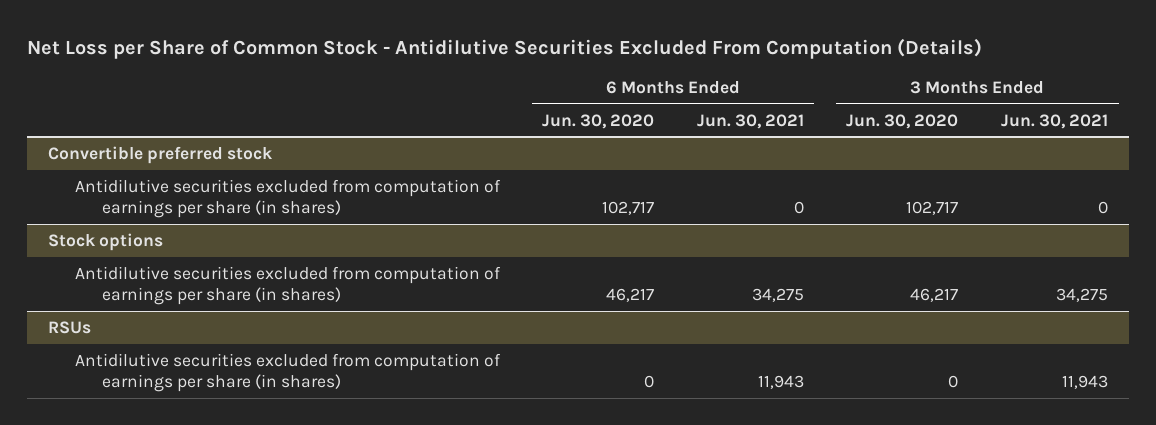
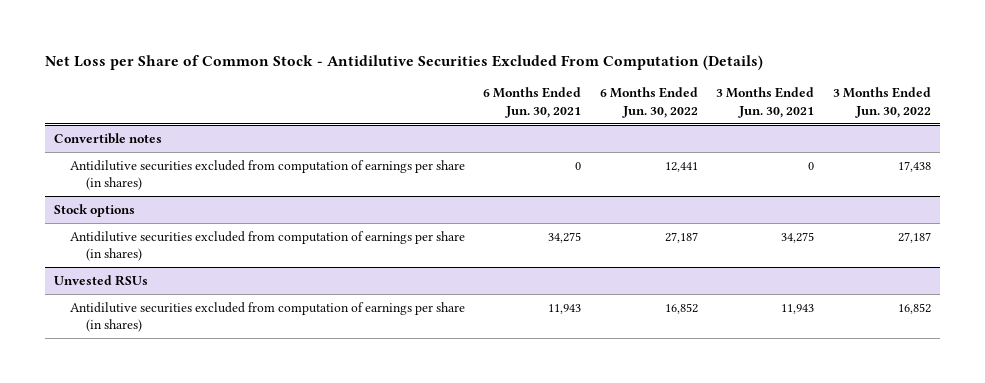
[542,113,655,129] Jun. 30, 2020 -> none
[846,113,959,129] Jun. 30, 2020 -> none
none -> [599,87,698,118] 6 Months Ended Jun. 30, 2022
none -> [832,87,931,118] 3 Months Ended Jun. 30, 2022
[47,145,273,164] Convertible preferred stock -> none
none -> [53,132,162,144] Convertible notes
[47,320,91,334] RSUs -> [53,274,148,286] Unvested RSUs

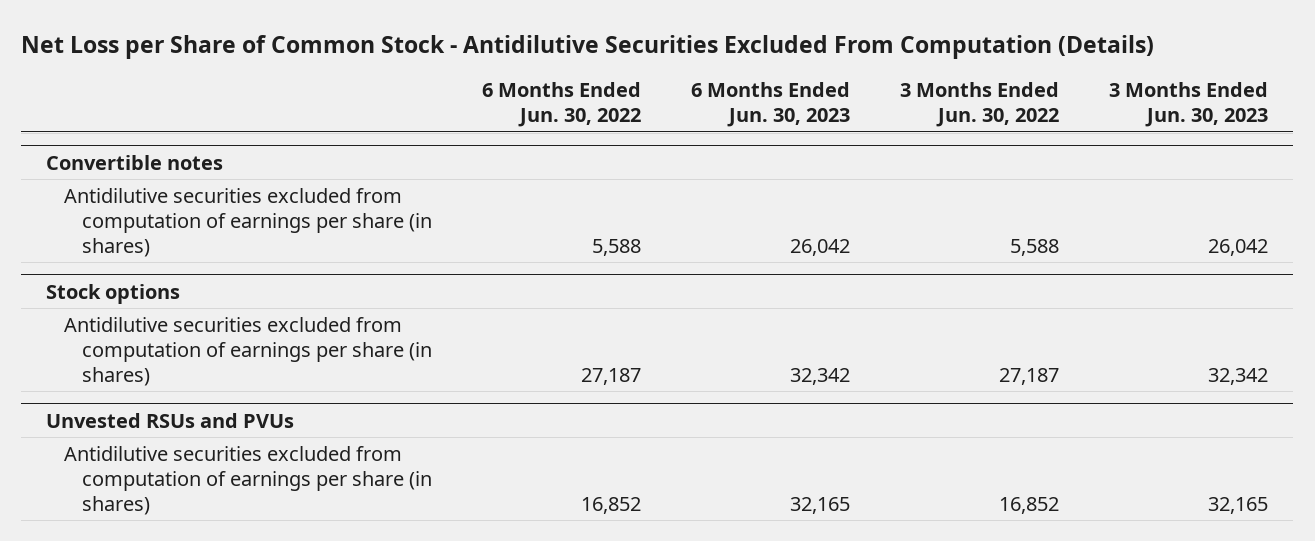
[483,87,582,118] 6 Months Ended Jun. 30, 2021 -> none
[716,87,815,118] 3 Months Ended Jun. 30, 2021 -> none
none -> [690,82,850,127] 6 Months Ended Jun. 30, 2023
none -> [1109,82,1269,127] 3 Months Ended Jun. 30, 2023
[664,161,698,172] 12,441 -> [591,238,641,256] 5,588
[897,160,931,172] 17,438 -> [1010,238,1060,256] 5,588
[53,274,148,286] Unvested RSUs -> [46,412,295,428] Unvested RSUs and PVUs

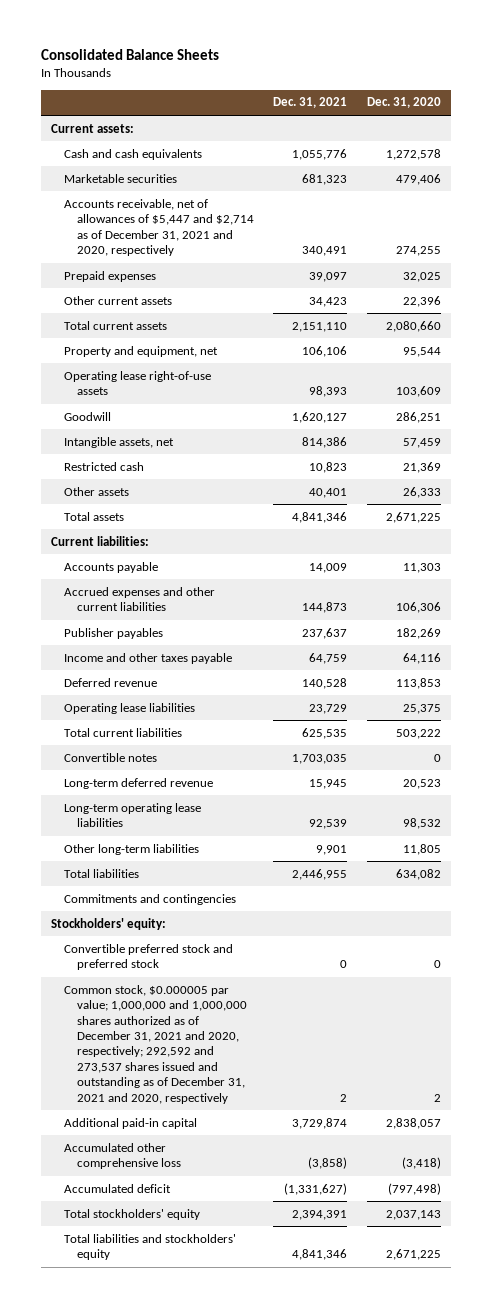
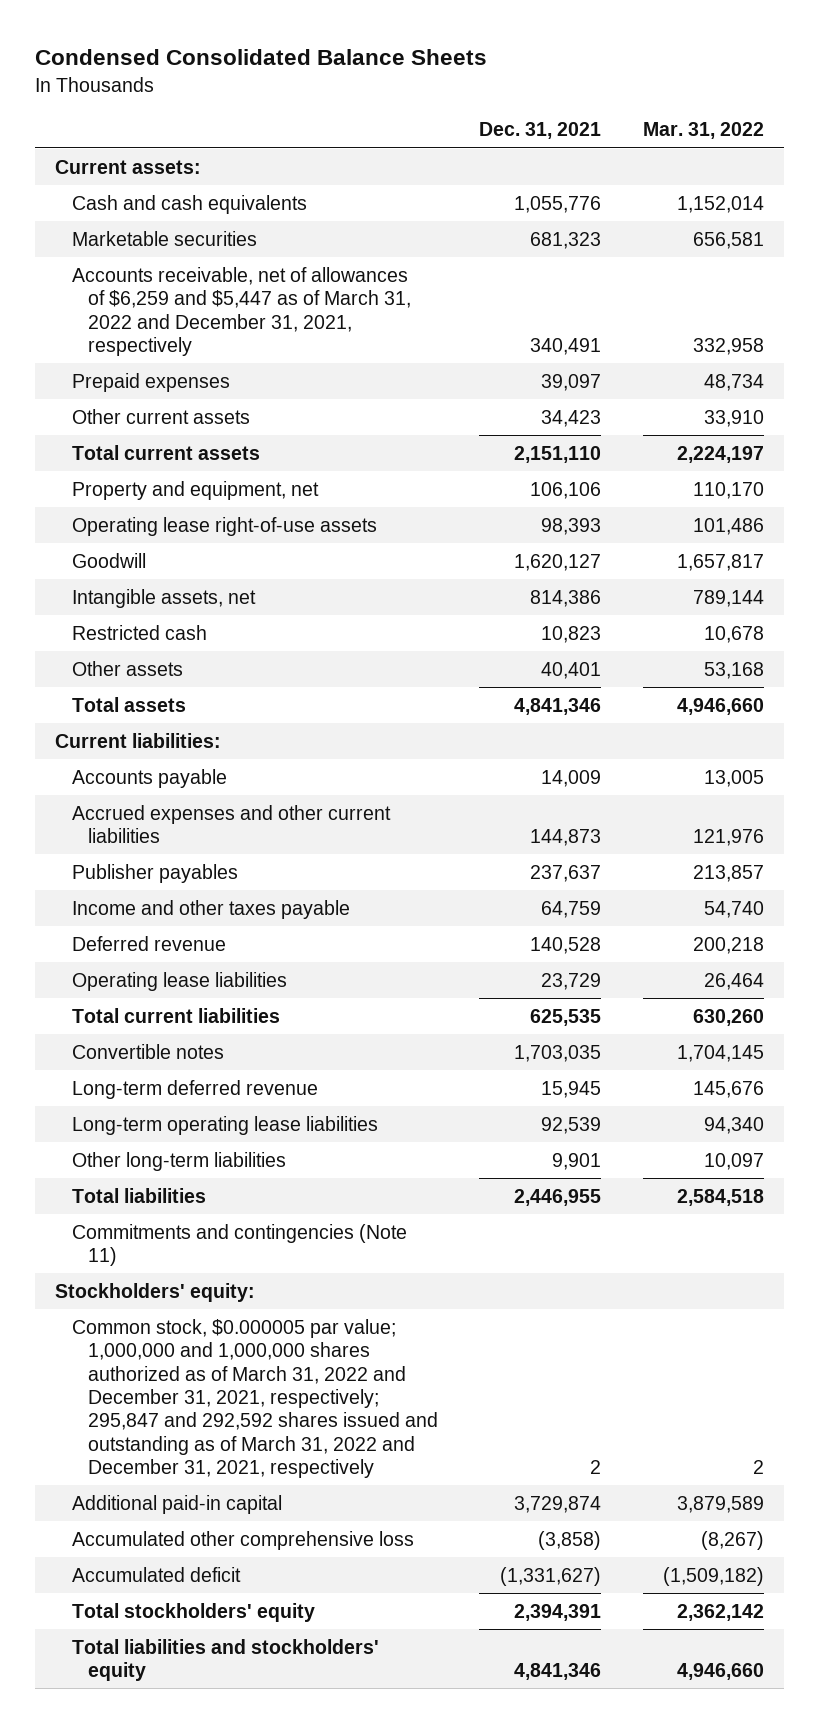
[41,49,220,61] Consolidated Balance Sheets -> [34,49,487,66] Condensed Consolidated Balance Sheets
[367,97,442,109] Dec. 31, 2020 -> none
none -> [642,122,764,140] Mar. 31, 2022
[63,198,254,256] Accounts receivable, net of allowances of $5,447 and $2,714 as of December 31, 2021 and 2020, respectively -> [71,266,411,356] Accounts receivable, net of allowances of $6,259 and $5,447 as of March 31, 2022 and December 31, 2021, respectively
[63,893,236,905] Commitments and contingencies -> [71,1223,407,1267] Commitments and contingencies (Note 11)
[63,943,233,971] Convertible preferred stock and preferred stock -> none
[63,984,247,1104] Common stock, $0.000005 par value; 1,000,000 and 1,000,000 shares authorized as of December 31, 2021 and 2020, respectively; 292,592 and 273,537 shares issued and outstanding as of December 31, 2021 and 2020, respectively -> [71,1318,438,1479] Common stock, $0.000005 par value; 1,000,000 and 1,000,000 shares authorized as of March 31, 2022 and December 31, 2021, respectively; 295,847 and 292,592 shares issued and outstanding as of March 31, 2022 and December 31, 2021, respectively

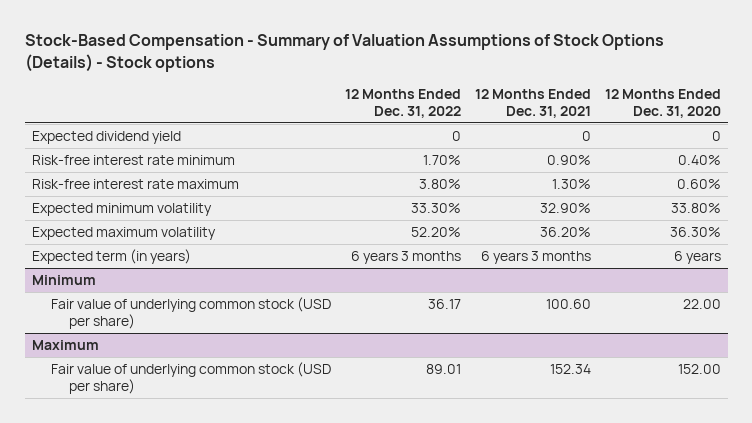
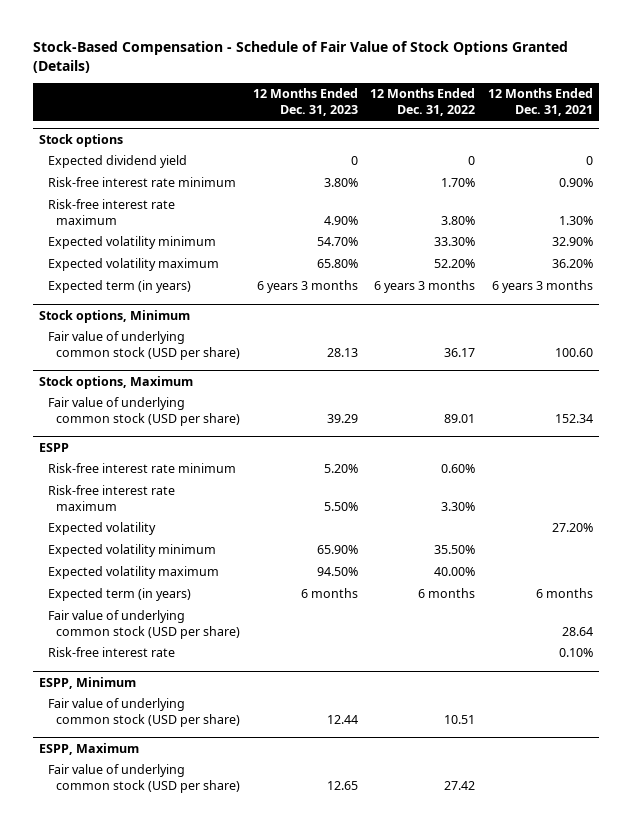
[24,34,664,72] Stock-Based Compensation - Summary of Valuation Assumptions of Stock Options (Details) - Stock options -> [32,40,568,73] Stock-Based Compensation - Schedule of Fair Value of Stock Options Granted (Details)
[604,88,721,118] 12 Months Ended Dec. 31, 2020 -> none
none -> [252,88,358,116] 12 Months Ended Dec. 31, 2023
none -> [38,133,123,147] Stock options
[31,203,212,217] Expected minimum volatility -> [47,236,216,250] Expected volatility minimum
[31,227,216,241] Expected maximum volatility -> [47,258,219,272] Expected volatility maximum
[31,275,96,286] Minimum -> none
none -> [38,309,190,323] Stock options, Minimum
[31,340,99,351] Maximum -> none
none -> [38,375,193,389] Stock options, Maximum
none -> [38,442,69,452] ESPP
none -> [47,463,236,474] Risk-free interest rate minimum
none -> [47,485,175,511] Risk-free interest rate maximum
none -> [47,522,156,536] Expected volatility
none -> [47,544,216,558] Expected volatility minimum
none -> [47,566,219,580] Expected volatility maximum
none -> [47,588,191,602] Expected term (in years)
none -> [47,610,241,639] Fair value of underlying common stock (USD per share)
none -> [47,647,175,658] Risk-free interest rate
none -> [38,676,136,689] ESPP, Minimum
none -> [47,698,241,727] Fair value of underlying common stock (USD per share)
none -> [38,742,139,755] ESPP, Maximum
none -> [47,764,241,793] Fair value of underlying common stock (USD per share)

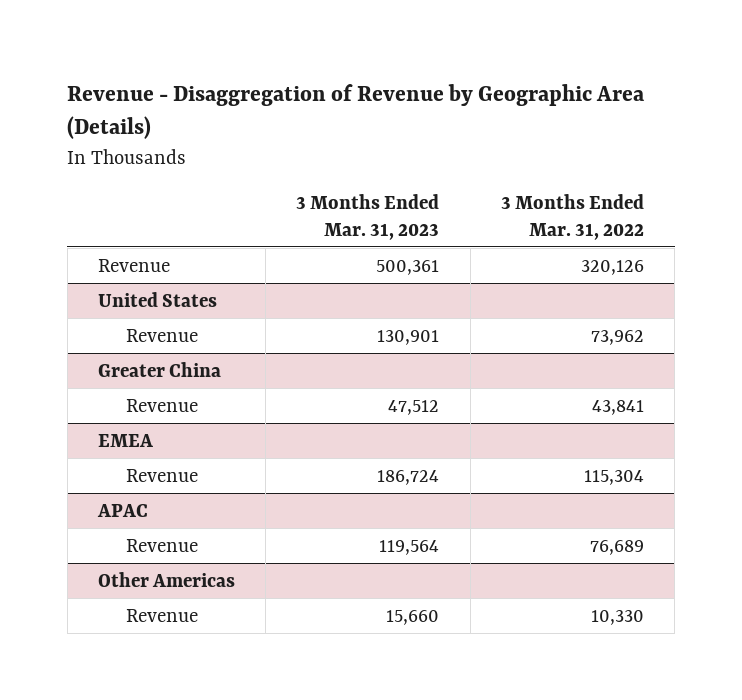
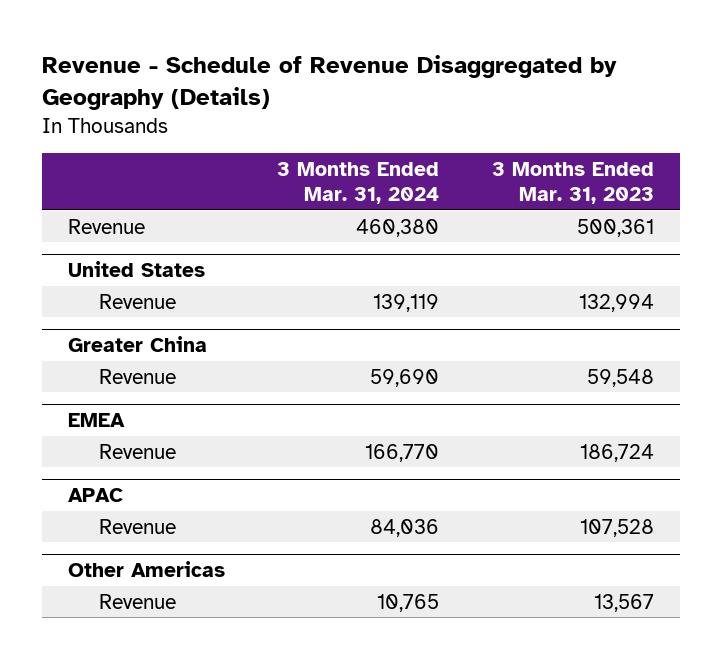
[67,83,646,140] Revenue - Disaggregation of Revenue by Geographic Area (Details) -> [41,55,617,111] Revenue - Schedule of Revenue Disaggregated by Geography (Details)
[500,193,644,240] 3 Months Ended Mar. 31, 2022 -> none
none -> [277,161,440,204] 3 Months Ended Mar. 31, 2024
[377,329,440,345] 130,901 -> [578,293,654,312] 132,994
[388,399,440,415] 47,512 -> [586,368,654,387] 59,548
[379,539,440,555] 119,564 -> [579,518,654,537] 107,528
[386,609,440,625] 15,660 -> [593,593,654,612] 13,567

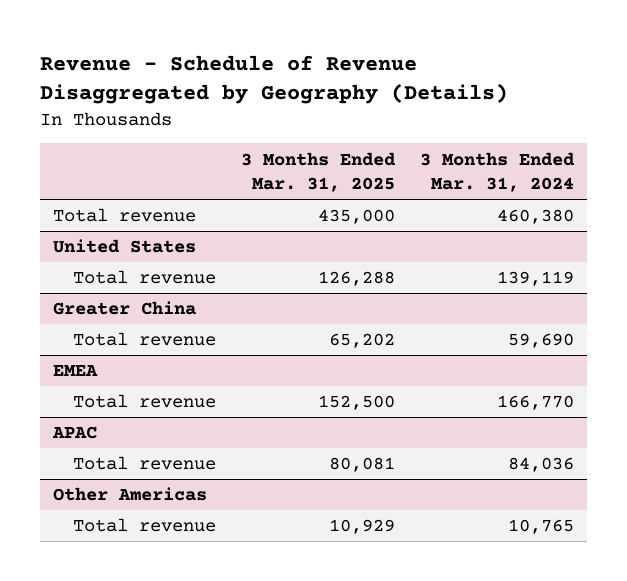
[491,161,654,204] 3 Months Ended Mar. 31, 2023 -> none
none -> [241,151,397,192] 3 Months Ended Mar. 31, 2025
[67,218,145,234] Revenue -> [52,208,196,223] Total revenue
[99,293,177,309] Revenue -> [73,270,217,285] Total revenue
[99,368,177,384] Revenue -> [73,332,217,347] Total revenue
[99,443,177,459] Revenue -> [73,394,217,409] Total revenue
[99,518,177,534] Revenue -> [73,456,217,471] Total revenue
[99,593,177,609] Revenue -> [73,518,217,533] Total revenue

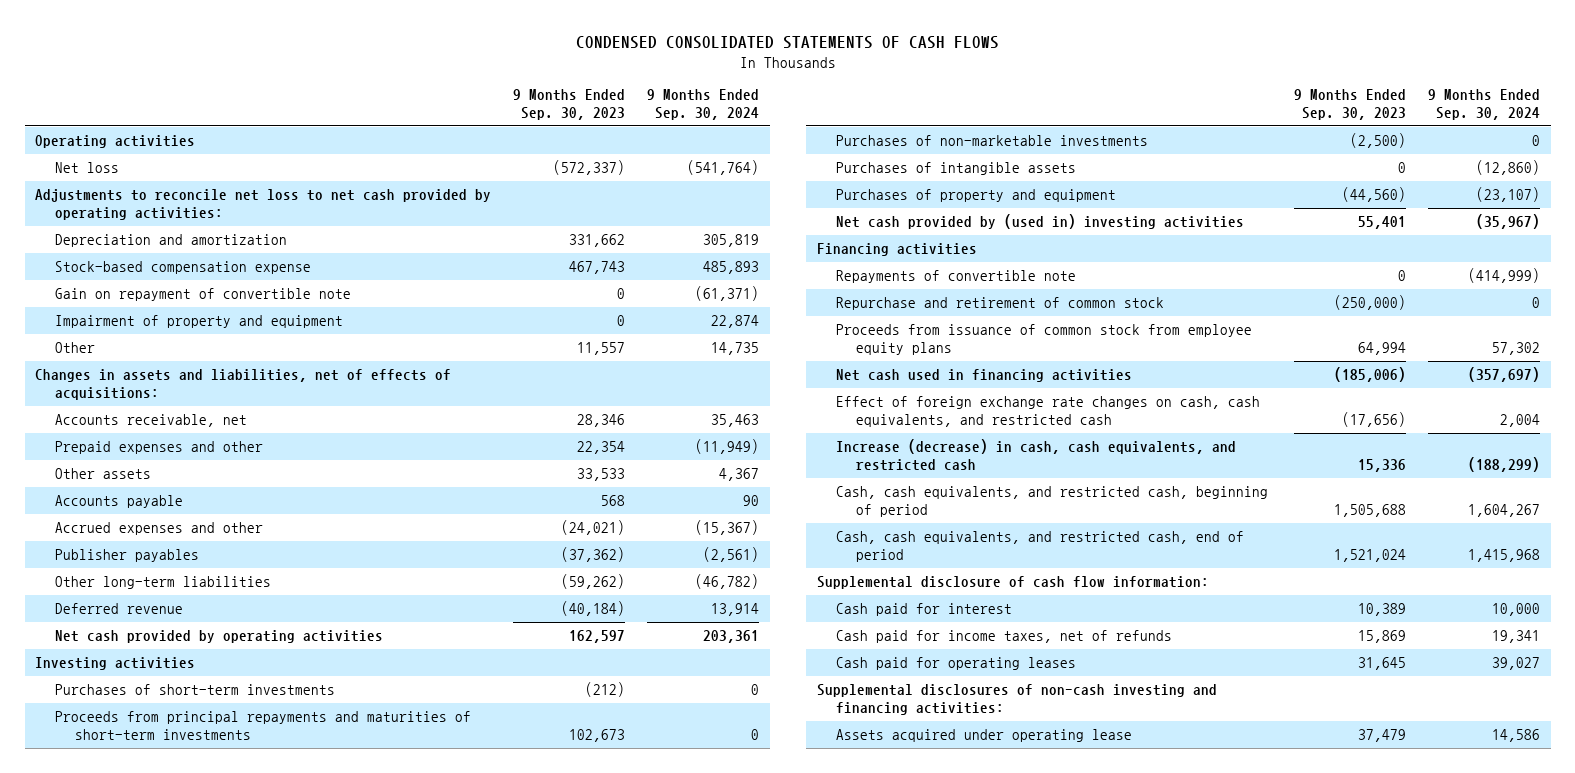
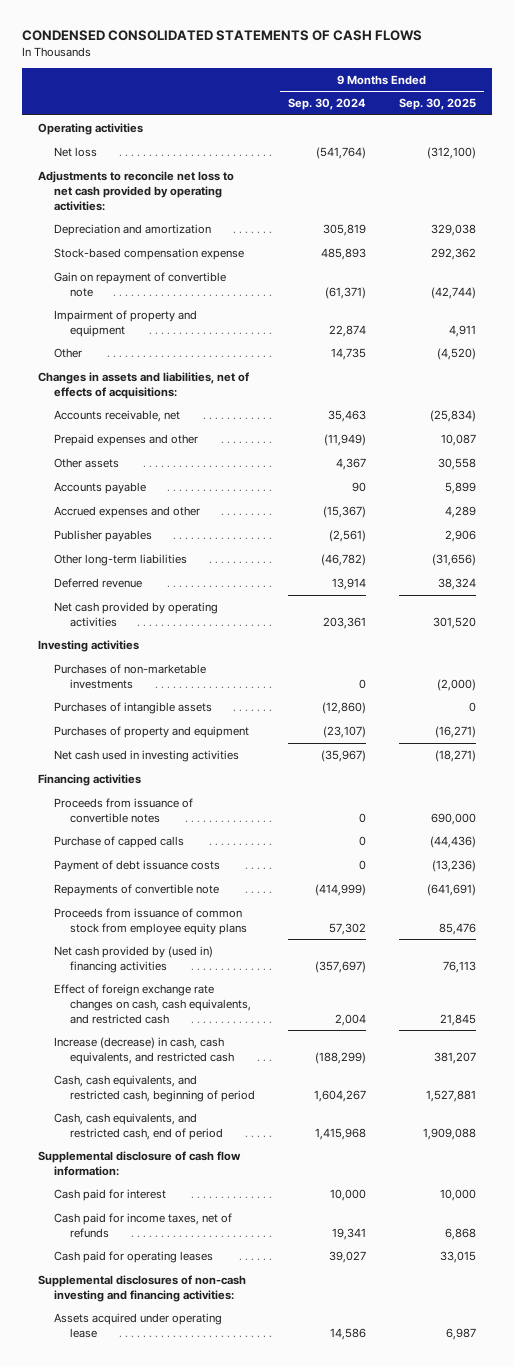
[513,89,626,120] 9 Months Ended Sep. 30, 2023 -> none
none -> [398,98,476,111] Sep. 30, 2025
[55,684,336,696] Purchases of short-term investments -> none
[55,711,472,740] Proceeds from principal repayments and maturities of short-term investments -> none
[836,214,1245,230] Net cash provided by (used in) investing activities -> [54,749,240,762] Net cash used in investing activities
none -> [54,797,194,823] Proceeds from issuance of convertible notes
none -> [54,835,185,848] Purchase of capped calls
none -> [54,859,221,872] Payment of debt issuance costs
[836,297,1165,311] Repurchase and retirement of common stock -> none
[836,369,1133,383] Net cash used in financing activities -> [54,945,214,973] Net cash provided by (used in) financing activities

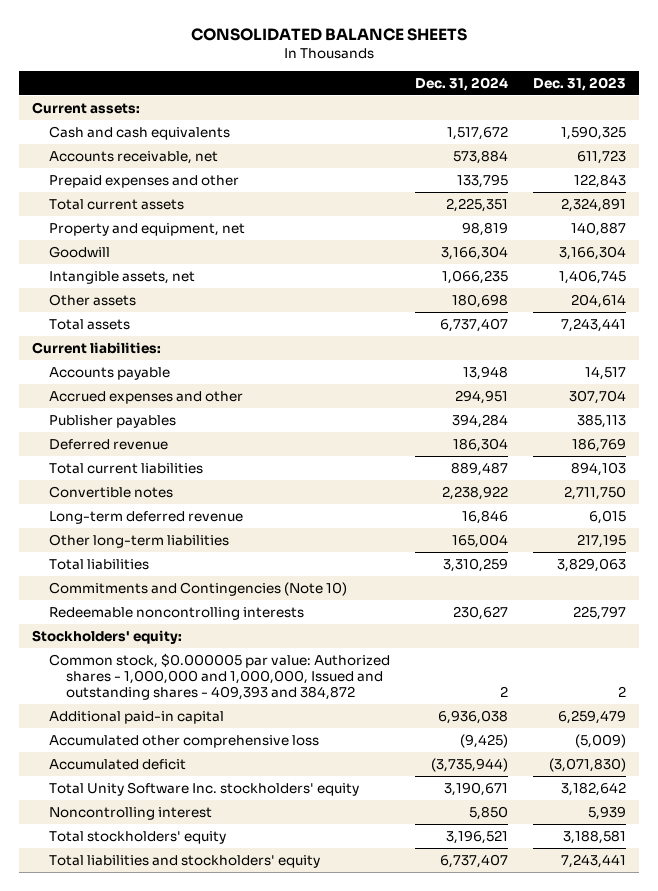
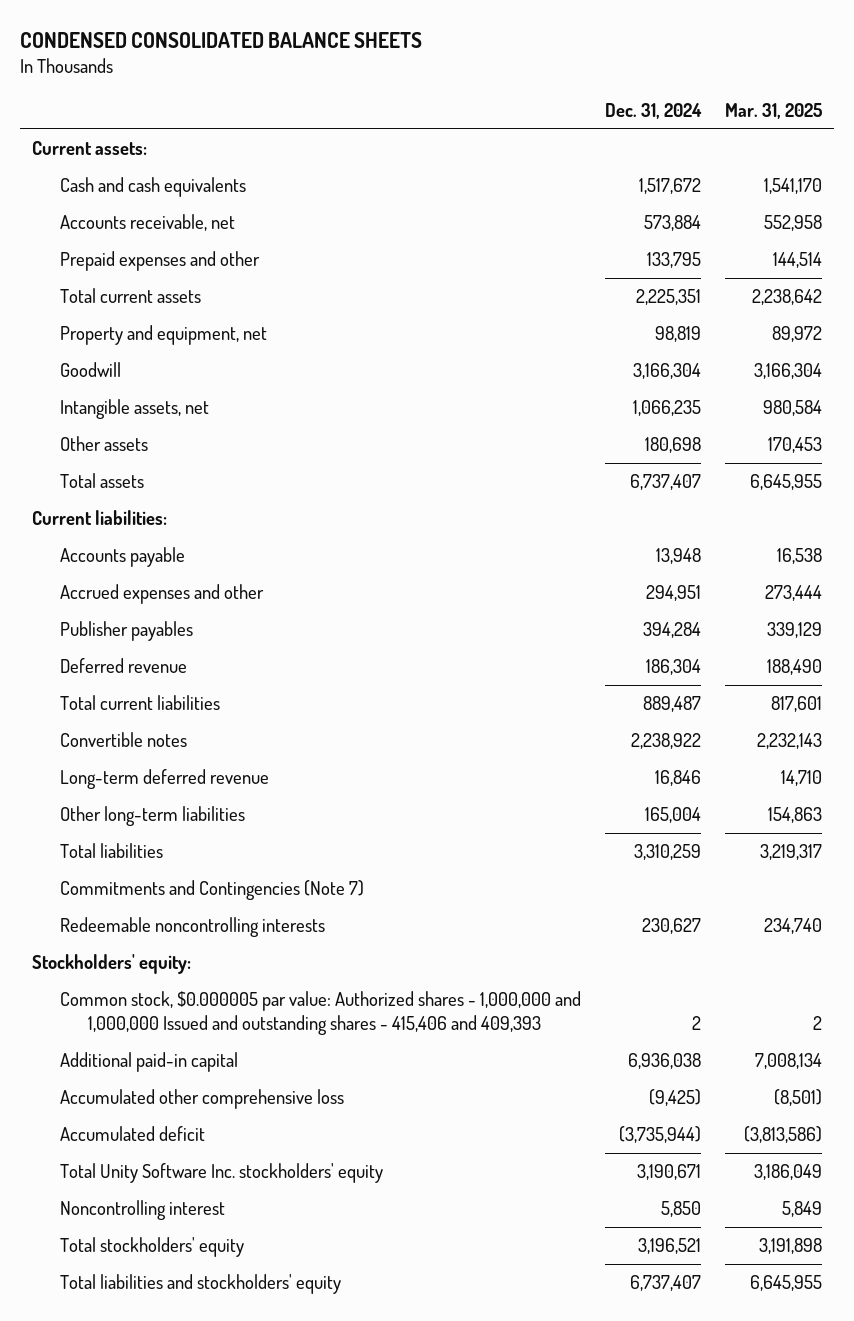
[190,27,467,41] CONSOLIDATED BALANCE SHEETS -> [19,32,422,49] CONDENSED CONSOLIDATED BALANCE SHEETS
[533,76,627,91] Dec. 31, 2023 -> none
none -> [725,102,823,119] Mar. 31, 2025
[49,581,348,596] Commitments and Contingencies (Note 10) -> [60,880,365,901] Commitments and Contingencies (Note 7)
[49,652,391,700] Common stock, $0.000005 par value: Authorized shares - 1,000,000 and 1,000,000, Issued and outstanding shares - 409,393 and 384,872 -> [60,991,582,1036] Common stock, $0.000005 par value: Authorized shares - 1,000,000 and 1,000,000 Issued and outstanding shares - 415,406 and 409,393

